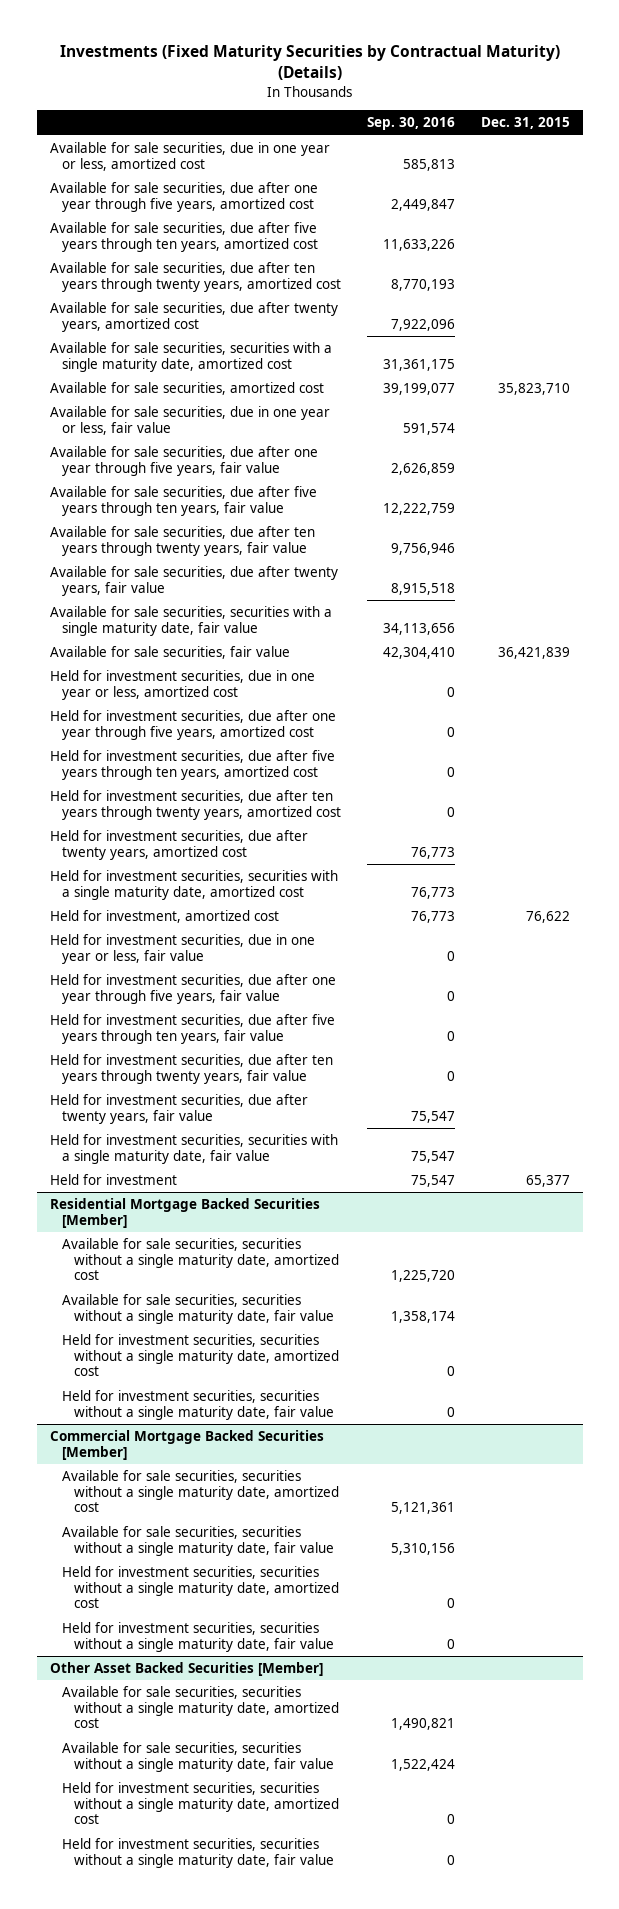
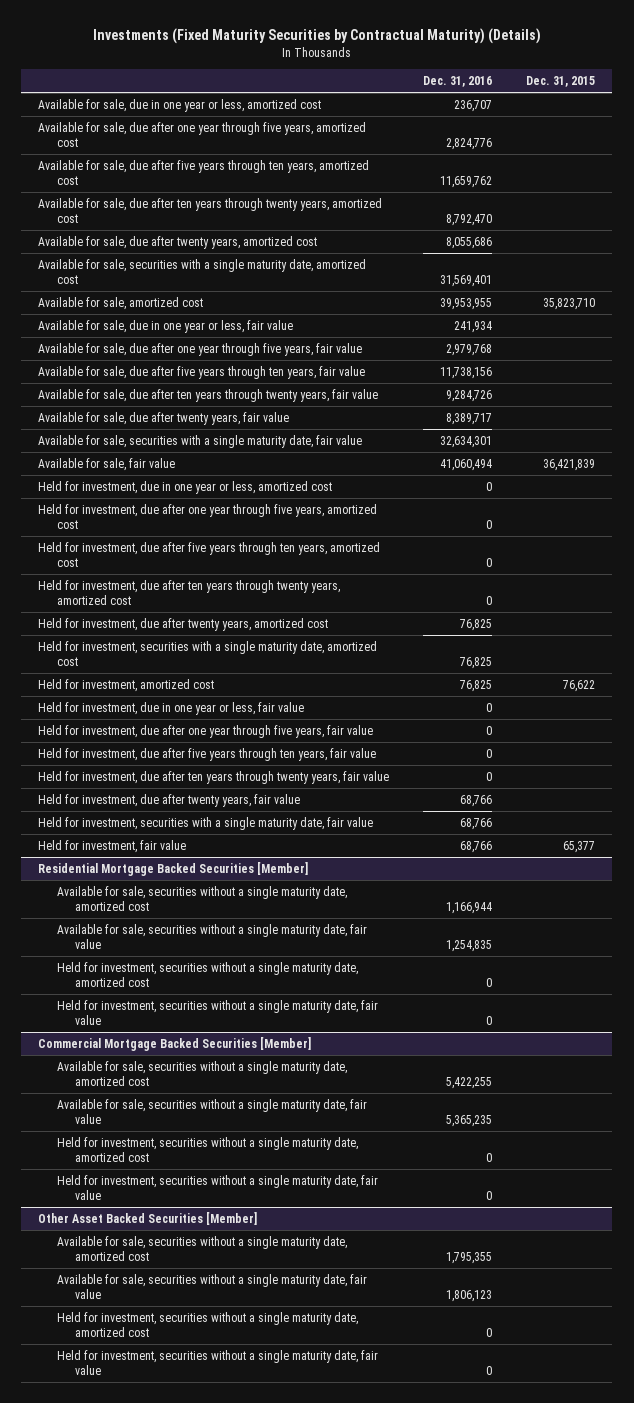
[366,117,455,131] Sep. 30, 2016 -> none
none -> [423,75,493,87] Dec. 31, 2016
[49,142,330,171] Available for sale securities, due in one year or less, amortized cost -> [38,98,322,112] Available for sale, due in one year or less, amortized cost
[49,182,318,212] Available for sale securities, due after one year through five years, amortized cost -> [38,121,367,147] Available for sale, due after one year through five years, amortized cost
[49,222,318,252] Available for sale securities, due after five years through ten years, amortized cost -> [38,159,370,185] Available for sale, due after five years through ten years, amortized cost
[49,262,341,292] Available for sale securities, due after ten years through twenty years, amortized cost -> [38,197,383,223] Available for sale, due after ten years through twenty years, amortized cost
[49,302,338,332] Available for sale securities, due after twenty years, amortized cost -> [38,235,318,249] Available for sale, due after twenty years, amortized cost
[49,342,332,372] Available for sale securities, securities with a single maturity date, amortized cost -> [38,258,367,284] Available for sale, securities with a single maturity date, amortized cost
[49,382,324,396] Available for sale securities, amortized cost -> [38,296,204,310] Available for sale, amortized cost
[49,406,330,435] Available for sale securities, due in one year or less, fair value -> [38,319,294,333] Available for sale, due in one year or less, fair value
[49,446,318,476] Available for sale securities, due after one year through five years, fair value -> [38,342,363,356] Available for sale, due after one year through five years, fair value
[49,486,317,516] Available for sale securities, due after five years through ten years, fair value -> [38,365,366,379] Available for sale, due after five years through ten years, fair value
[49,526,315,556] Available for sale securities, due after ten years through twenty years, fair value -> [38,388,379,402] Available for sale, due after ten years through twenty years, fair value
[49,566,338,596] Available for sale securities, due after twenty years, fair value -> [38,411,290,425] Available for sale, due after twenty years, fair value
[49,606,332,636] Available for sale securities, securities with a single maturity date, fair value -> [38,434,363,448] Available for sale, securities with a single maturity date, fair value
[49,646,290,660] Available for sale securities, fair value -> [38,457,176,471] Available for sale, fair value
[49,670,315,700] Held for investment securities, due in one year or less, amortized cost -> [38,480,333,494] Held for investment, due in one year or less, amortized cost
[49,710,336,740] Held for investment securities, due after one year through five years, amortized cost -> [38,503,378,529] Held for investment, due after one year through five years, amortized cost
[49,750,335,780] Held for investment securities, due after five years through ten years, amortized cost -> [38,541,381,567] Held for investment, due after five years through ten years, amortized cost
[49,790,341,820] Held for investment securities, due after ten years through twenty years, amortized cost -> [38,579,341,605] Held for investment, due after ten years through twenty years, amortized cost
[49,830,308,860] Held for investment securities, due after twenty years, amortized cost -> [38,617,329,631] Held for investment, due after twenty years, amortized cost
[49,870,338,900] Held for investment securities, securities with a single maturity date, amortized cost -> [38,640,378,666] Held for investment, securities with a single maturity date, amortized cost
[49,934,315,964] Held for investment securities, due in one year or less, fair value -> [38,701,305,715] Held for investment, due in one year or less, fair value
[49,974,336,1004] Held for investment securities, due after one year through five years, fair value -> [38,724,374,738] Held for investment, due after one year through five years, fair value
[49,1014,335,1044] Held for investment securities, due after five years through ten years, fair value -> [38,747,377,761] Held for investment, due after five years through ten years, fair value
[49,1054,333,1084] Held for investment securities, due after ten years through twenty years, fair value -> [38,770,390,784] Held for investment, due after ten years through twenty years, fair value
[49,1094,308,1124] Held for investment securities, due after twenty years, fair value -> [38,793,301,807] Held for investment, due after twenty years, fair value
[49,1134,338,1164] Held for investment securities, securities with a single maturity date, fair value -> [38,816,374,830] Held for investment, securities with a single maturity date, fair value
[49,1174,177,1186] Held for investment -> [38,839,187,853] Held for investment, fair value
[61,1238,339,1281] Available for sale securities, securities without a single maturity date, amortized cost -> [56,885,347,911] Available for sale, securities without a single maturity date, amortized cost
[61,1294,334,1324] Available for sale securities, securities without a single maturity date, fair value -> [56,923,367,949] Available for sale, securities without a single maturity date, fair value
[61,1334,339,1377] Held for investment securities, securities without a single maturity date, amortized cost -> [56,961,358,987] Held for investment, securities without a single maturity date, amortized cost
[61,1390,334,1420] Held for investment securities, securities without a single maturity date, fair value -> [56,999,378,1025] Held for investment, securities without a single maturity date, fair value
[61,1470,339,1513] Available for sale securities, securities without a single maturity date, amortized cost -> [56,1060,347,1086] Available for sale, securities without a single maturity date, amortized cost
[61,1526,334,1556] Available for sale securities, securities without a single maturity date, fair value -> [56,1098,367,1124] Available for sale, securities without a single maturity date, fair value
[61,1566,339,1609] Held for investment securities, securities without a single maturity date, amortized cost -> [56,1136,358,1162] Held for investment, securities without a single maturity date, amortized cost
[61,1622,334,1652] Held for investment securities, securities without a single maturity date, fair value -> [56,1174,378,1200] Held for investment, securities without a single maturity date, fair value
[61,1686,339,1729] Available for sale securities, securities without a single maturity date, amortized cost -> [56,1235,347,1261] Available for sale, securities without a single maturity date, amortized cost
[61,1742,334,1772] Available for sale securities, securities without a single maturity date, fair value -> [56,1273,367,1299] Available for sale, securities without a single maturity date, fair value
[61,1782,339,1825] Held for investment securities, securities without a single maturity date, amortized cost -> [56,1311,358,1337] Held for investment, securities without a single maturity date, amortized cost
[61,1838,334,1868] Held for investment securities, securities without a single maturity date, fair value -> [56,1349,378,1375] Held for investment, securities without a single maturity date, fair value

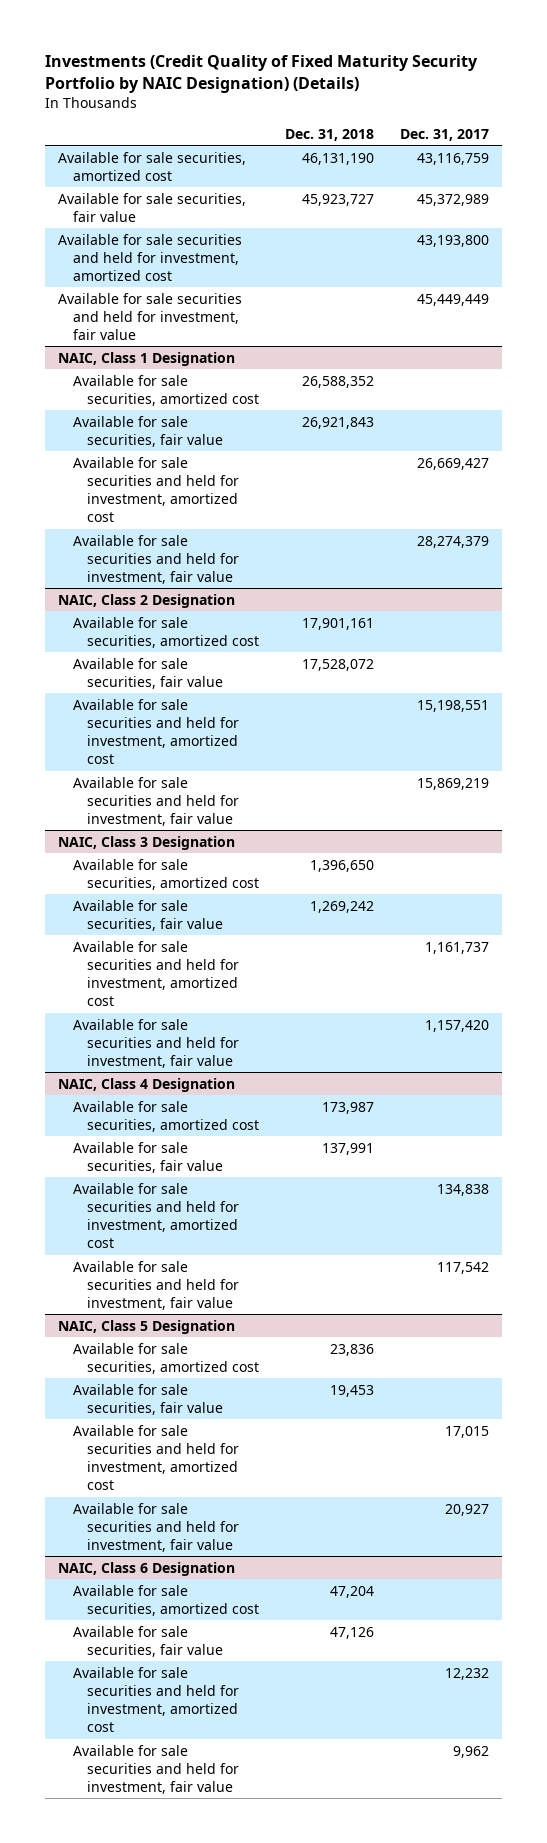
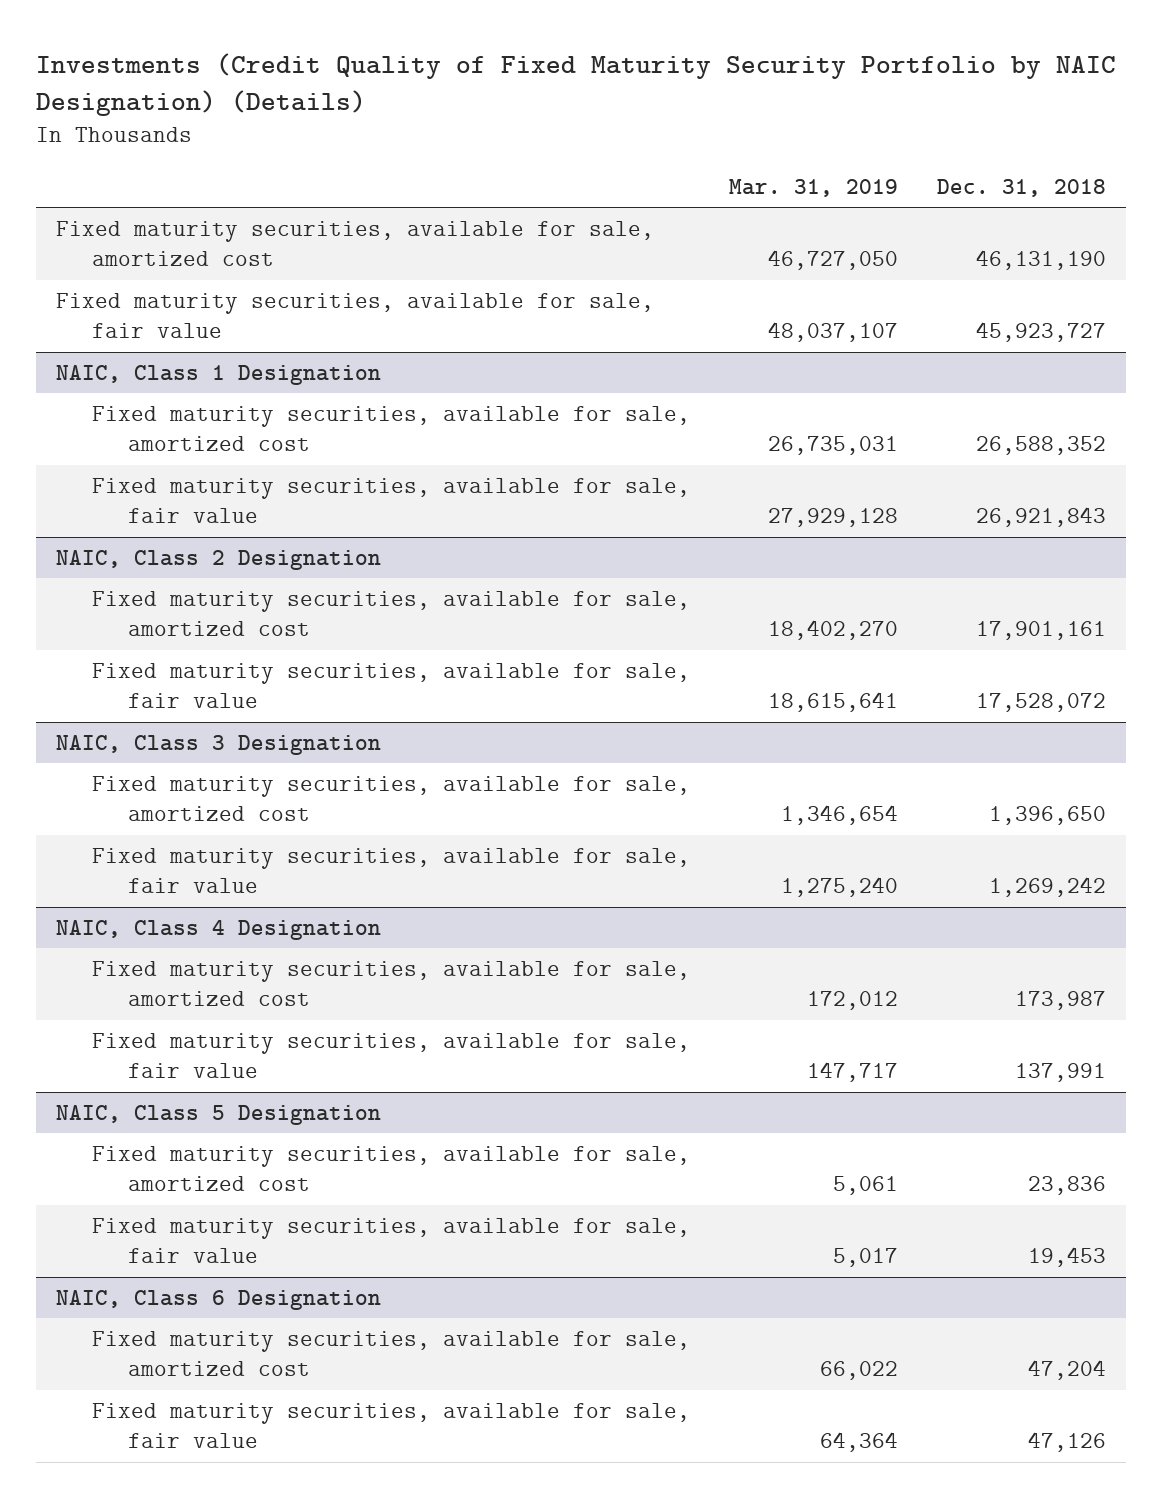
[400,128,490,141] Dec. 31, 2017 -> none
none -> [728,178,898,197] Mar. 31, 2019
[58,233,243,281] Available for sale securities and held for investment, amortized cost -> none
[58,292,243,340] Available for sale securities and held for investment, fair value -> none
[58,151,247,181] Available for sale securities, amortized cost -> [55,220,654,267] Fixed maturity securities, available for sale, amortized cost
[58,192,247,222] Available for sale securities, fair value -> [55,292,654,339] Fixed maturity securities, available for sale, fair value
[72,456,240,523] Available for sale securities and held for investment, amortized cost -> none
[72,534,240,584] Available for sale securities and held for investment, fair value -> none
[72,374,260,406] Available for sale securities, amortized cost -> [91,405,690,452] Fixed maturity securities, available for sale, amortized cost
[72,415,224,447] Available for sale securities, fair value -> [91,477,690,524] Fixed maturity securities, available for sale, fair value
[72,698,240,765] Available for sale securities and held for investment, amortized cost -> none
[72,776,240,826] Available for sale securities and held for investment, fair value -> none
[72,616,260,648] Available for sale securities, amortized cost -> [91,590,690,637] Fixed maturity securities, available for sale, amortized cost
[72,657,224,689] Available for sale securities, fair value -> [91,662,690,709] Fixed maturity securities, available for sale, fair value
[72,940,240,1007] Available for sale securities and held for investment, amortized cost -> none
[72,1018,240,1068] Available for sale securities and held for investment, fair value -> none
[72,858,260,890] Available for sale securities, amortized cost -> [91,775,690,822] Fixed maturity securities, available for sale, amortized cost
[72,899,224,931] Available for sale securities, fair value -> [91,847,690,894] Fixed maturity securities, available for sale, fair value
[72,1182,240,1249] Available for sale securities and held for investment, amortized cost -> none
[72,1260,240,1310] Available for sale securities and held for investment, fair value -> none
[72,1100,260,1132] Available for sale securities, amortized cost -> [91,960,690,1007] Fixed maturity securities, available for sale, amortized cost
[72,1141,224,1173] Available for sale securities, fair value -> [91,1032,690,1079] Fixed maturity securities, available for sale, fair value
[72,1424,240,1491] Available for sale securities and held for investment, amortized cost -> none
[72,1502,240,1552] Available for sale securities and held for investment, fair value -> none
[72,1342,260,1374] Available for sale securities, amortized cost -> [91,1145,690,1192] Fixed maturity securities, available for sale, amortized cost
[72,1383,224,1415] Available for sale securities, fair value -> [91,1217,690,1264] Fixed maturity securities, available for sale, fair value
[72,1666,240,1733] Available for sale securities and held for investment, amortized cost -> none
[72,1744,240,1794] Available for sale securities and held for investment, fair value -> none
[72,1584,260,1616] Available for sale securities, amortized cost -> [91,1330,690,1377] Fixed maturity securities, available for sale, amortized cost
[72,1625,224,1657] Available for sale securities, fair value -> [91,1402,690,1449] Fixed maturity securities, available for sale, fair value

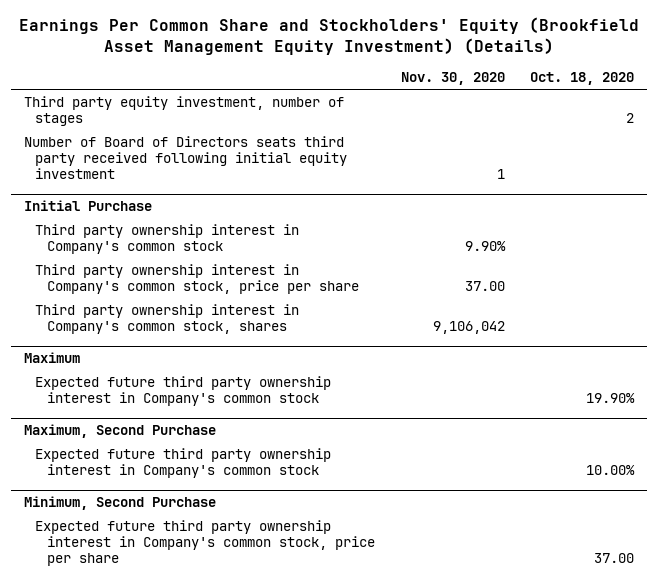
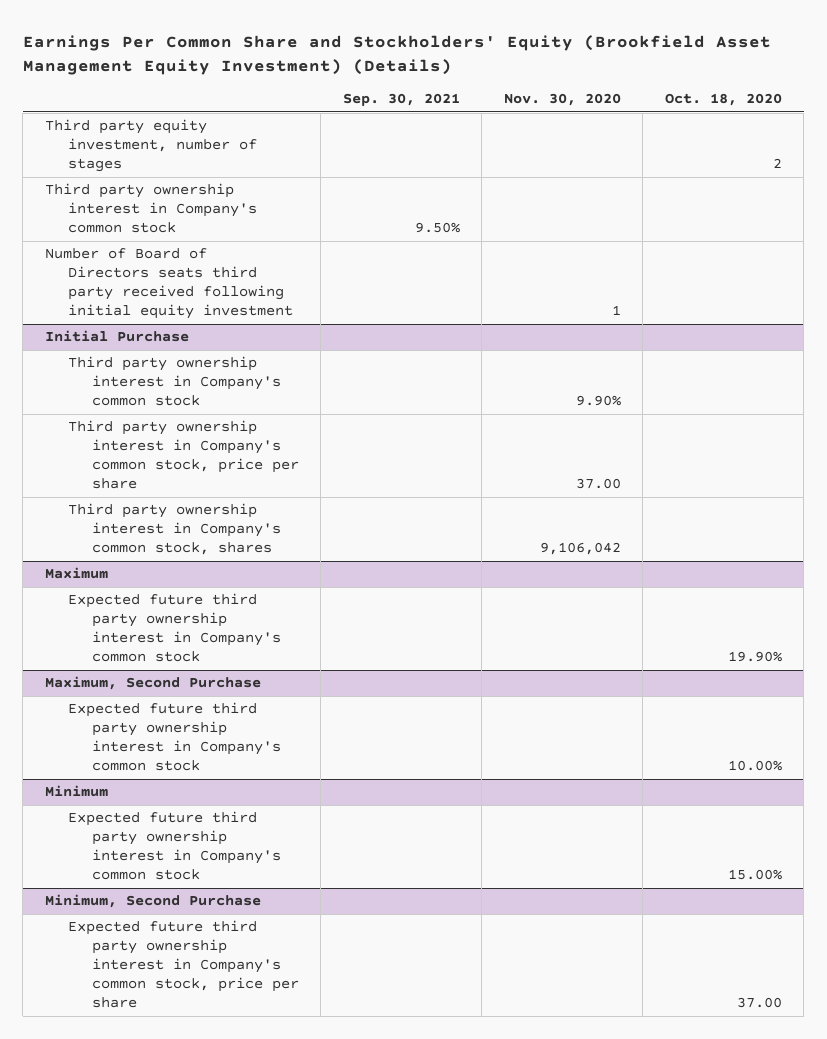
none -> [342,93,460,107] Sep. 30, 2021
none -> [44,183,258,234] Third party ownership interest in Company's common stock
none -> [44,785,108,798] Minimum
none -> [68,811,282,881] Expected future third party ownership interest in Company's common stock

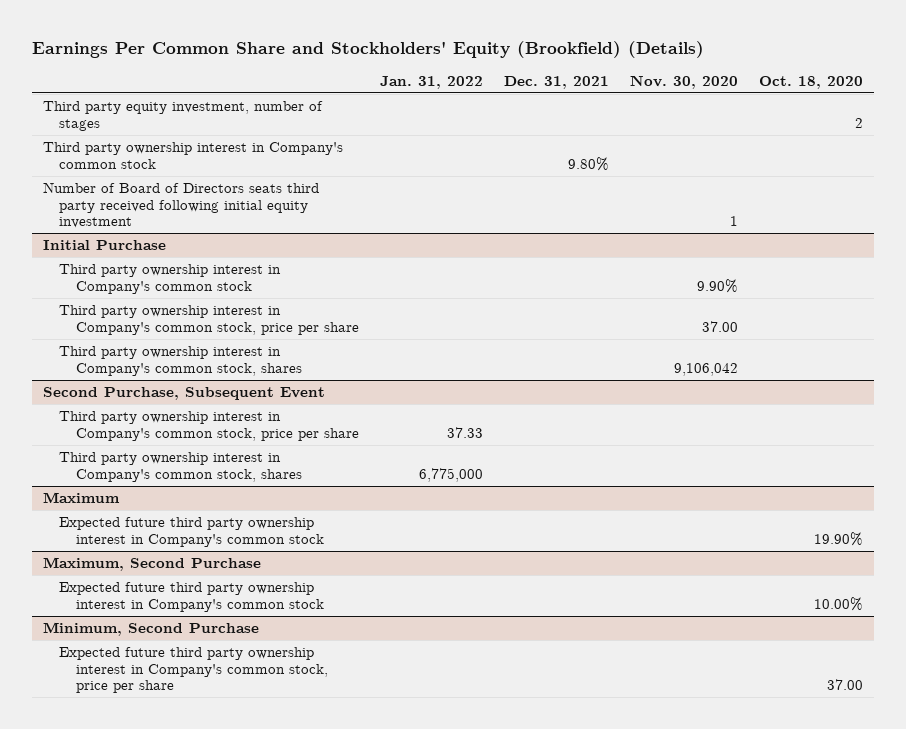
[22,34,771,75] Earnings Per Common Share and Stockholders' Equity (Brookfield Asset Management Equity Investment) (Details) -> [31,41,704,59] Earnings Per Common Share and Stockholders' Equity (Brookfield) (Details)
[342,93,460,107] Sep. 30, 2021 -> none
none -> [379,75,483,89] Jan. 31, 2022
none -> [504,75,610,89] Dec. 31, 2021
none -> [42,387,325,401] Second Purchase, Subsequent Event
none -> [59,411,359,441] Third party ownership interest in Company's common stock, price per share
none -> [59,452,302,482] Third party ownership interest in Company's common stock, shares
[44,785,108,798] Minimum -> none
[68,811,282,881] Expected future third party ownership interest in Company's common stock -> none

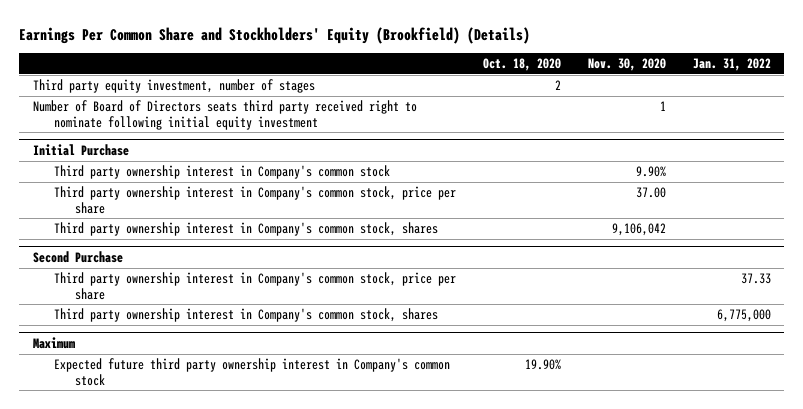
[504,75,610,89] Dec. 31, 2021 -> none
[42,142,343,169] Third party ownership interest in Company's common stock -> none
[42,182,319,229] Number of Board of Directors seats third party received following initial equity investment -> [32,99,417,130] Number of Board of Directors seats third party received right to nominate following initial equity investment
[42,387,325,401] Second Purchase, Subsequent Event -> [32,250,123,263] Second Purchase
[42,557,261,572] Maximum, Second Purchase -> none
[59,582,324,612] Expected future third party ownership interest in Company's common stock -> none
[42,622,259,637] Minimum, Second Purchase -> none
[59,647,328,694] Expected future third party ownership interest in Company's common stock, price per share -> none

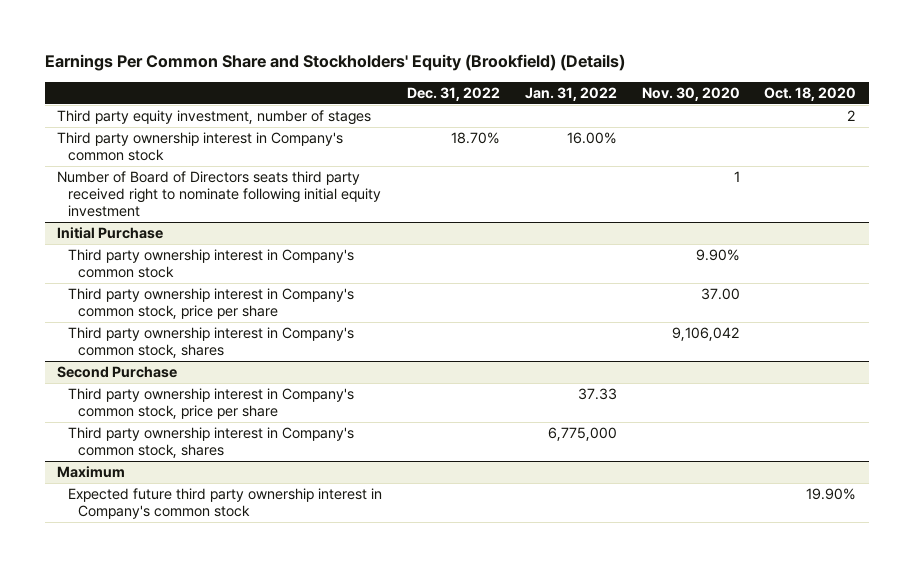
none -> [406,87,500,102] Dec. 31, 2022
none -> [57,132,344,161] Third party ownership interest in Company's common stock

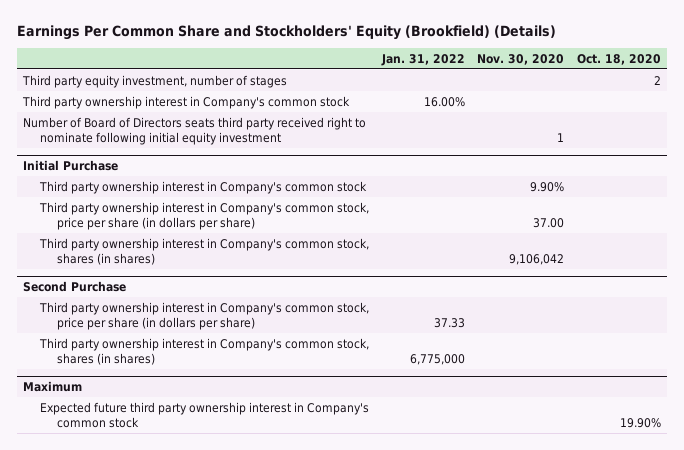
[406,87,500,102] Dec. 31, 2022 -> none
[67,288,354,319] Third party ownership interest in Company's common stock, price per share -> [39,201,370,231] Third party ownership interest in Company's common stock, price per share (in dollars per share)
[67,327,354,358] Third party ownership interest in Company's common stock, shares -> [39,237,370,266] Third party ownership interest in Company's common stock, shares (in shares)
[67,388,354,419] Third party ownership interest in Company's common stock, price per share -> [39,301,370,331] Third party ownership interest in Company's common stock, price per share (in dollars per share)
[67,427,354,458] Third party ownership interest in Company's common stock, shares -> [39,337,370,366] Third party ownership interest in Company's common stock, shares (in shares)

